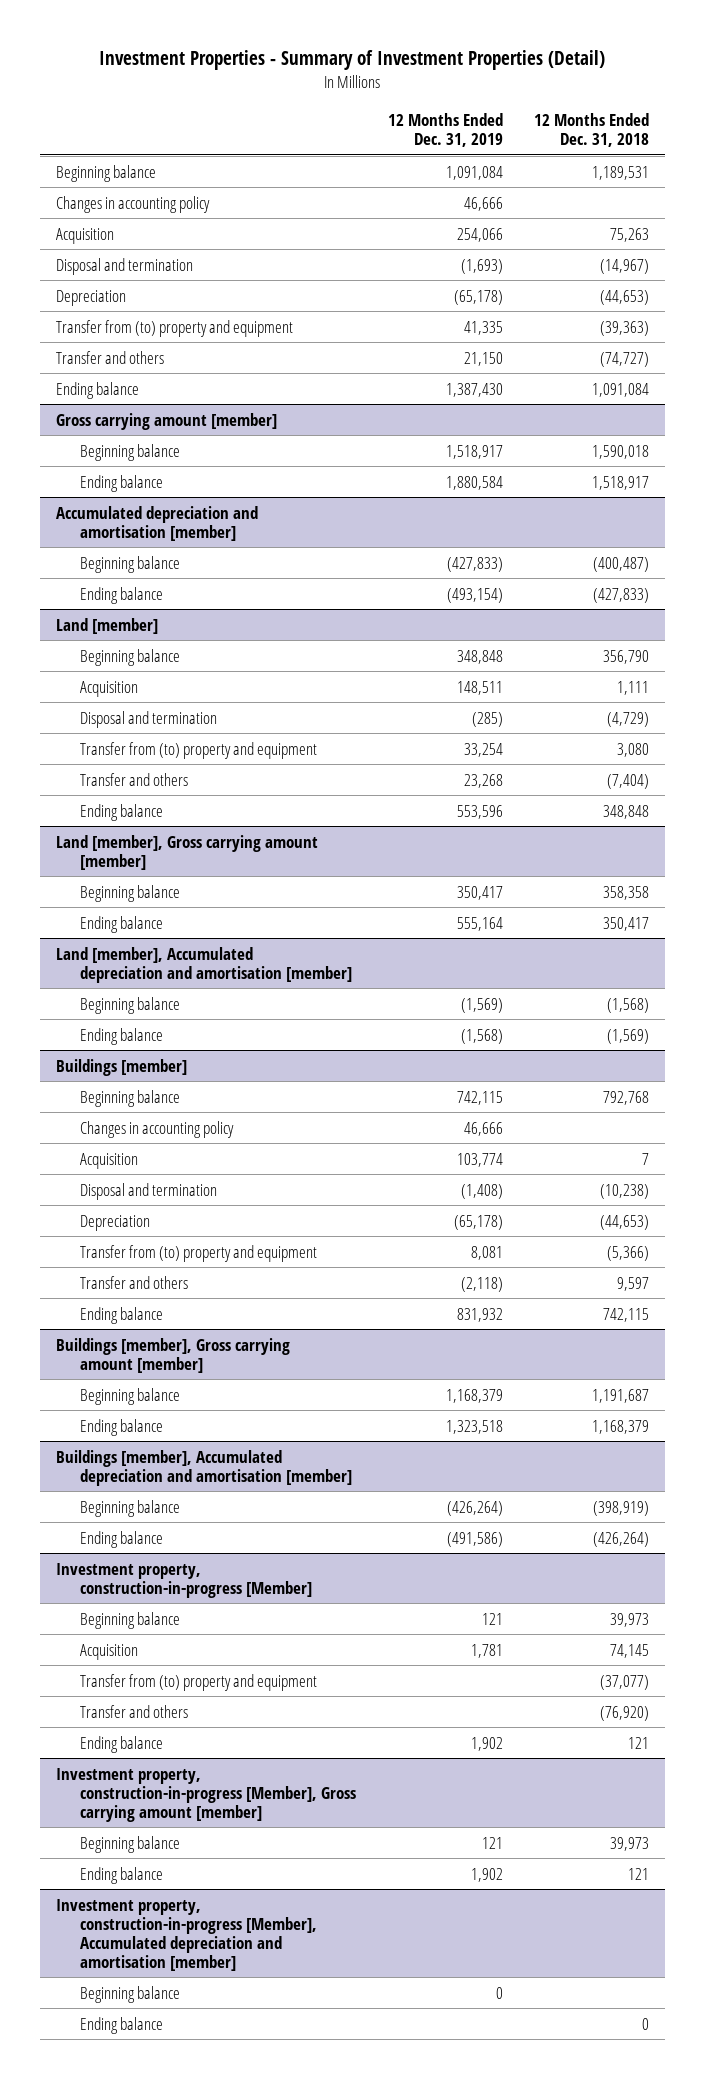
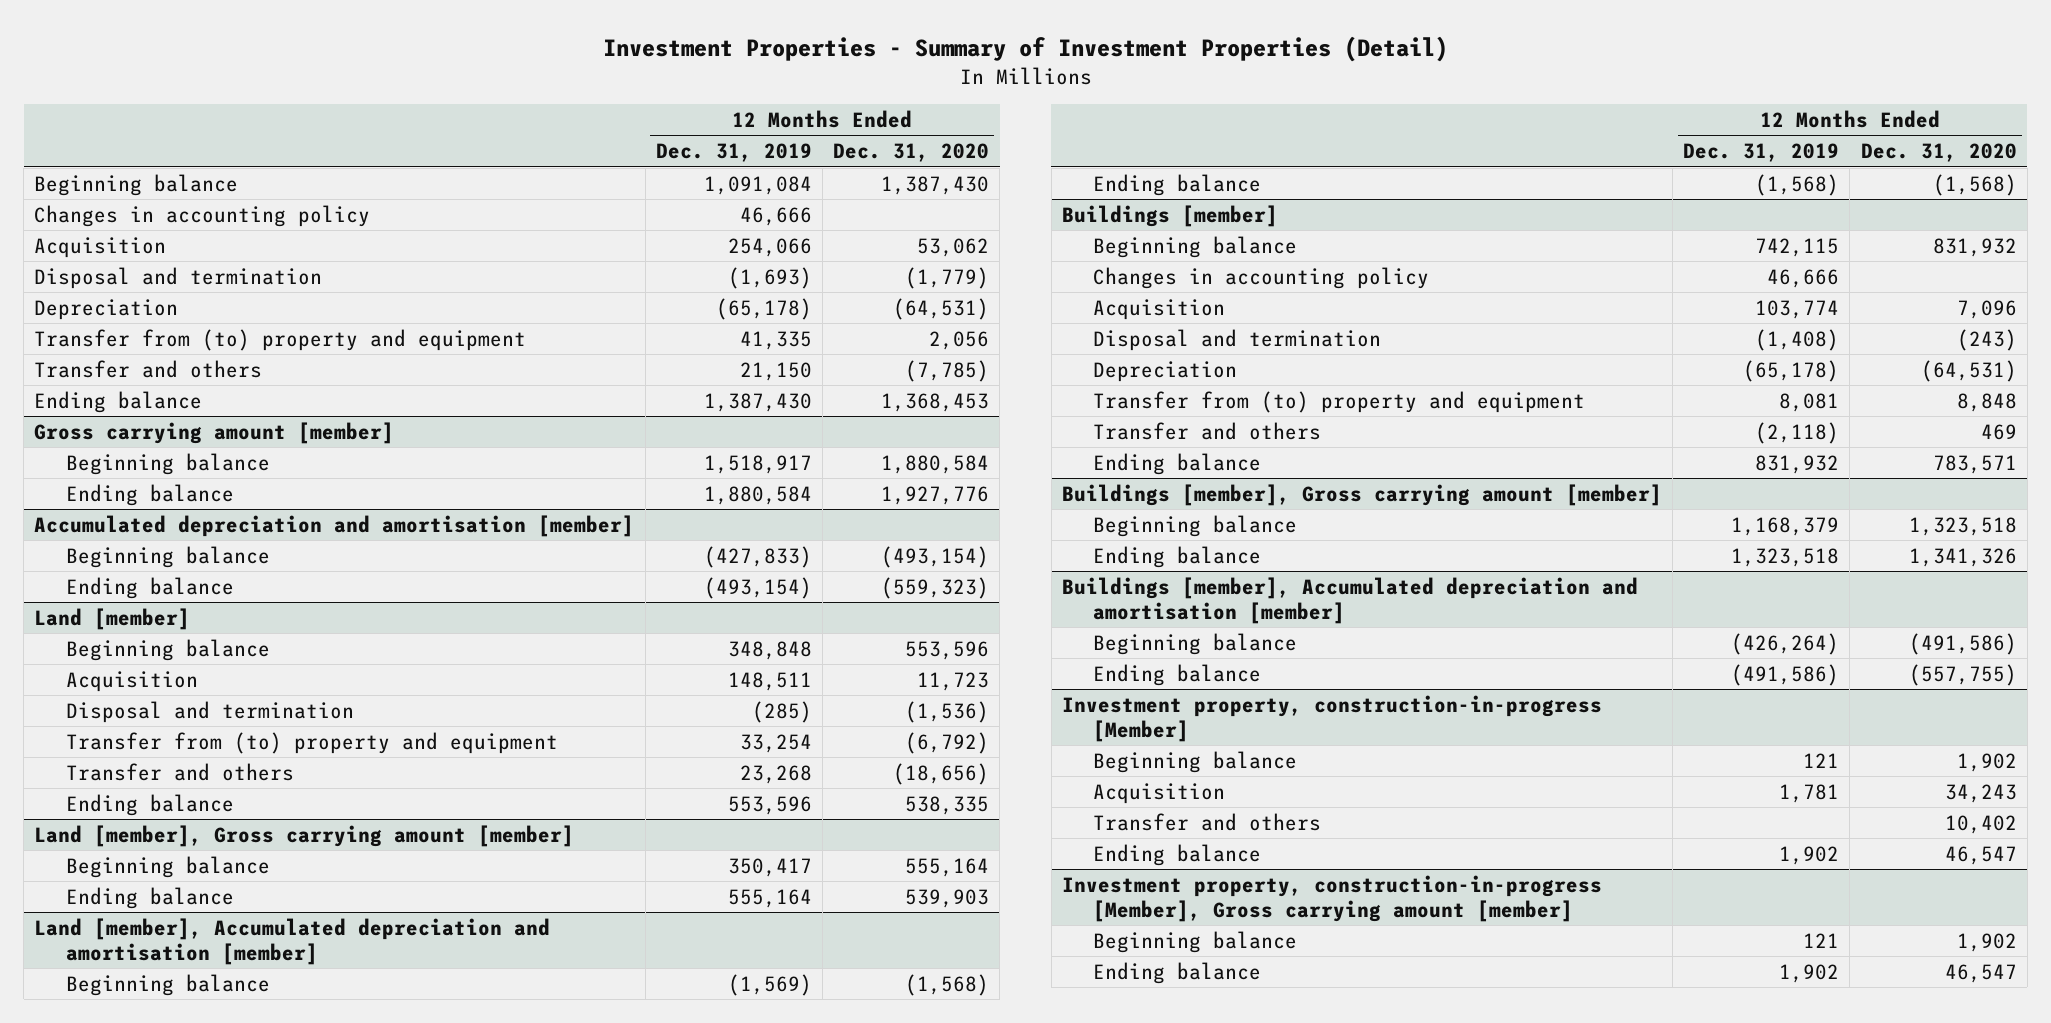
[533,112,649,147] 12 Months Ended Dec. 31, 2018 -> none
none -> [833,143,990,163] Dec. 31, 2020
[80,1673,318,1691] Transfer from (to) property and equipment -> none
[55,1898,318,1971] Investment property, construction-in-progress [Member], Accumulated depreciation and amortisation [member] -> none
[80,1985,181,2003] Beginning balance -> none
[80,2016,164,2034] Ending balance -> none

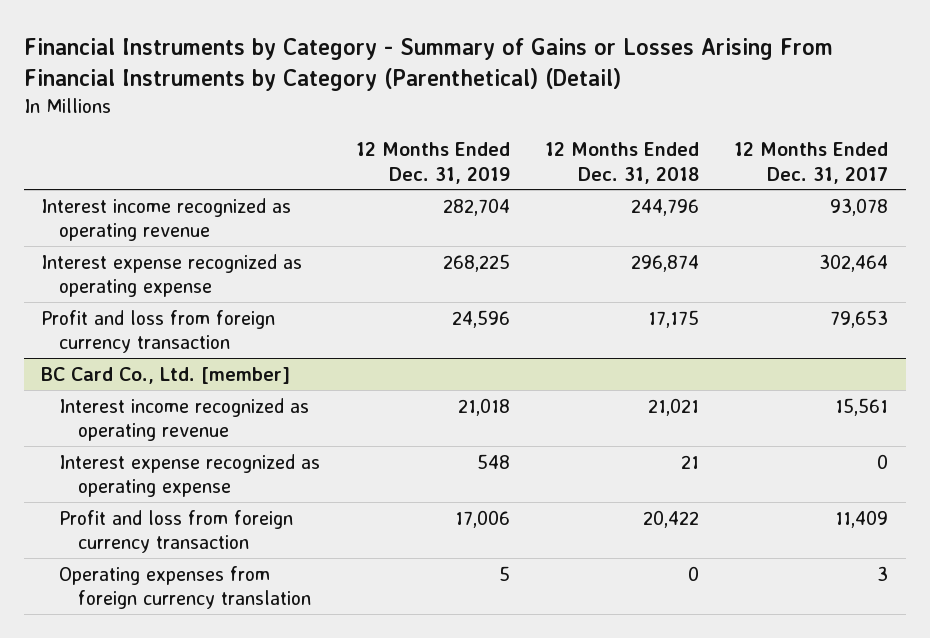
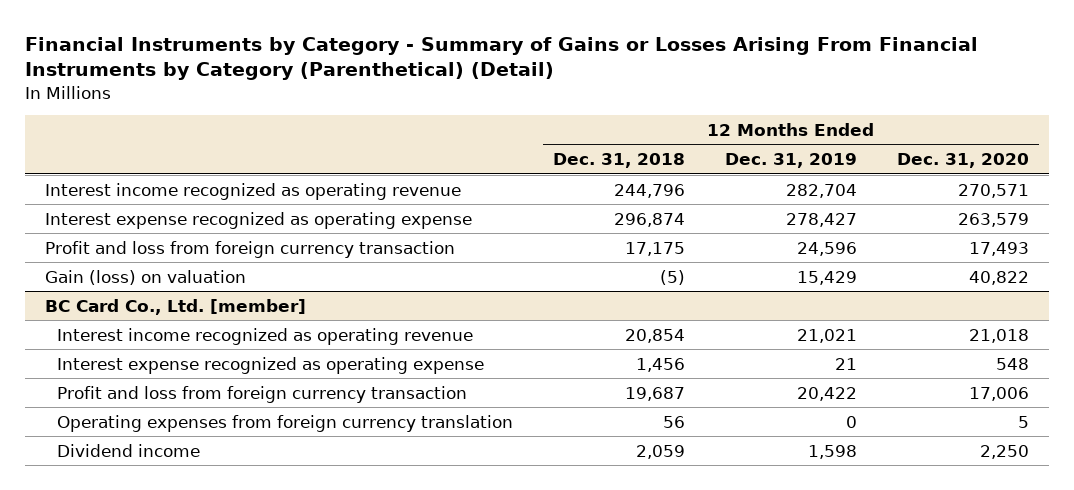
[734,142,889,184] 12 Months Ended Dec. 31, 2017 -> none
none -> [897,153,1030,169] Dec. 31, 2020
[442,253,510,272] 268,225 -> [786,212,858,227] 278,427
none -> [44,269,246,285] Gain (loss) on valuation
[457,397,510,416] 21,018 -> [797,328,858,343] 21,021
[648,397,700,416] 21,021 -> [625,328,686,343] 20,854
[476,453,510,469] 548 -> [835,357,858,370] 21
[681,454,700,469] 21 -> [636,357,686,372] 1,456
[454,509,510,528] 17,006 -> [797,386,858,401] 20,422
[643,509,700,528] 20,422 -> [625,386,686,401] 19,687
[498,565,510,581] 5 -> [846,415,858,428] 0
[688,565,700,581] 0 -> [663,415,686,428] 56
none -> [56,443,200,457] Dividend income

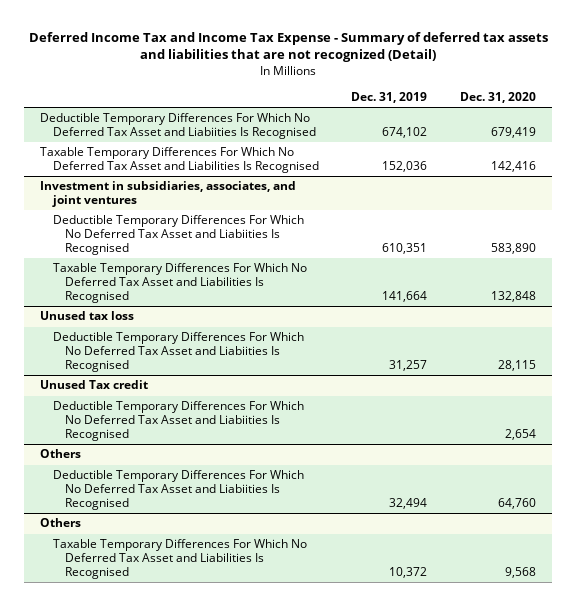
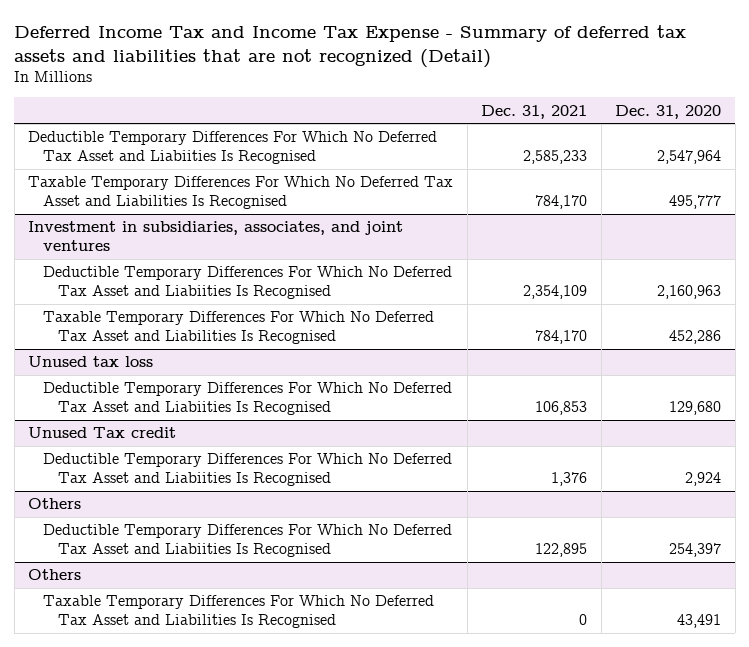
[351,91,428,103] Dec. 31, 2019 -> none
none -> [481,104,588,119] Dec. 31, 2021
[490,126,536,138] 679,419 -> [657,150,722,165] 2,547,964
[490,160,536,172] 142,416 -> [669,195,722,210] 495,777
[490,242,536,254] 583,890 -> [657,285,722,300] 2,160,963
[490,290,536,302] 132,848 -> [669,330,722,345] 452,286
[497,359,536,371] 28,115 -> [669,401,722,416] 129,680
[504,428,536,440] 2,654 -> [685,472,722,487] 2,924
[497,497,536,509] 64,760 -> [669,543,722,558] 254,397
[504,566,536,578] 9,568 -> [677,614,722,629] 43,491

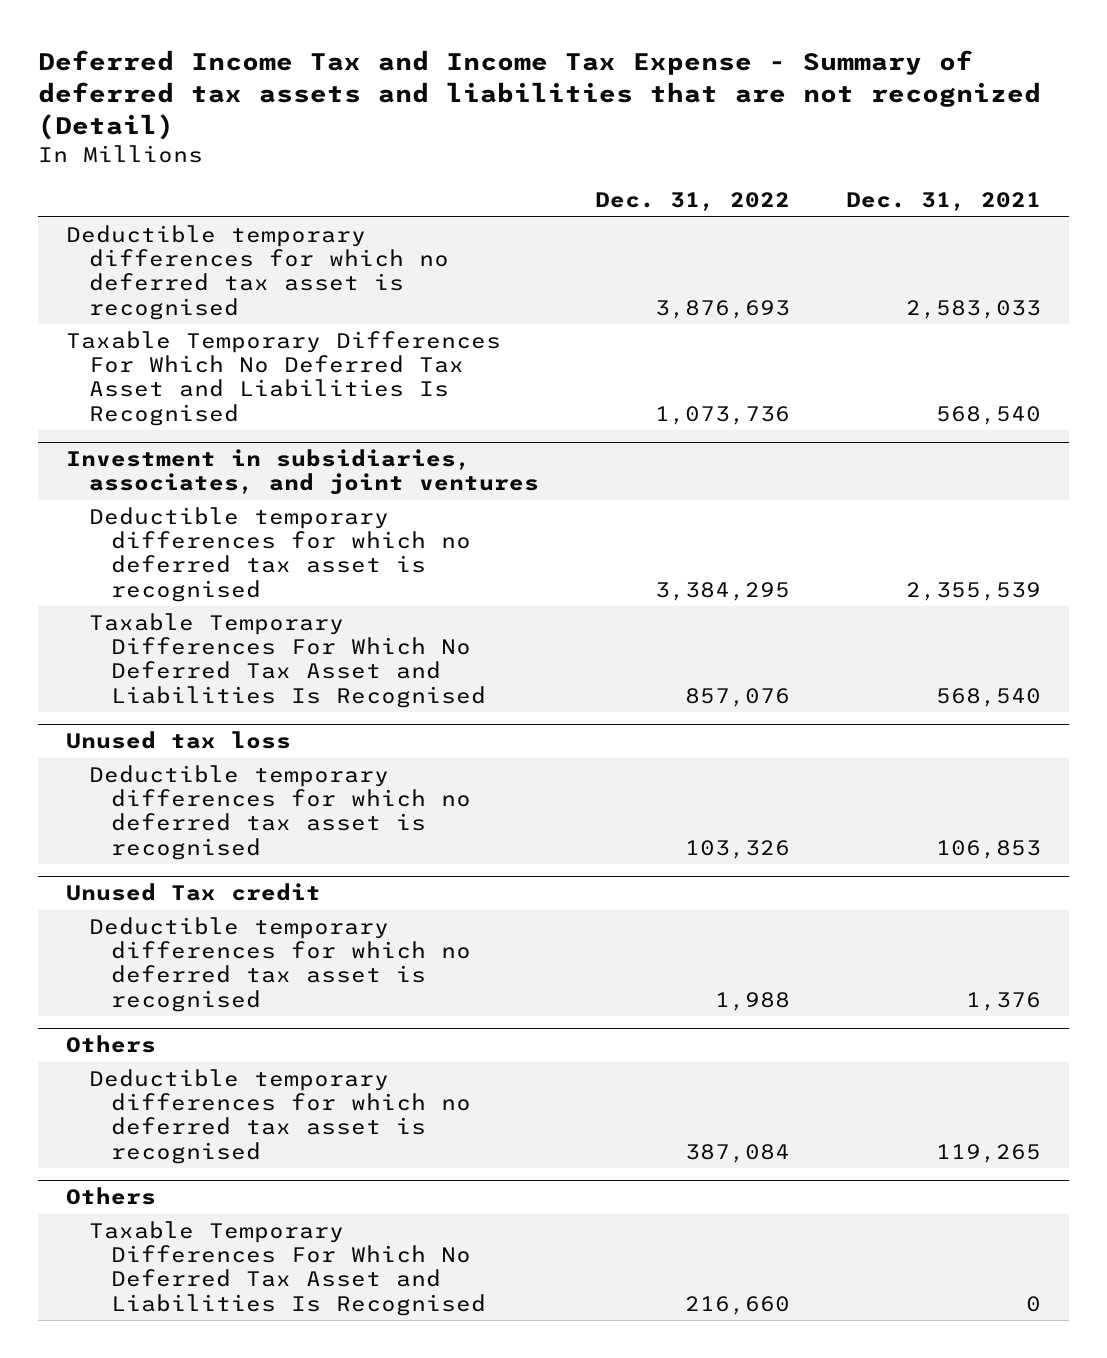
[615,104,722,119] Dec. 31, 2020 -> none
none -> [594,192,790,212] Dec. 31, 2022
[28,131,438,165] Deductible Temporary Differences For Which No Deferred Tax Asset and Liabiities Is Recognised -> [65,225,449,320] Deductible temporary differences for which no deferred tax asset is recognised
[523,150,588,165] 2,585,233 -> [906,299,1042,319] 2,583,033
[535,195,588,210] 784,170 -> [936,405,1042,425] 568,540
[42,266,452,300] Deductible Temporary Differences For Which No Deferred Tax Asset and Liabiities Is Recognised -> [88,507,472,602] Deductible temporary differences for which no deferred tax asset is recognised
[523,285,588,300] 2,354,109 -> [906,581,1042,601] 2,355,539
[535,330,588,345] 784,170 -> [936,687,1042,707] 568,540
[42,382,452,416] Deductible Temporary Differences For Which No Deferred Tax Asset and Liabiities Is Recognised -> [88,765,472,860] Deductible temporary differences for which no deferred tax asset is recognised
[42,453,452,487] Deductible Temporary Differences For Which No Deferred Tax Asset and Liabiities Is Recognised -> [88,917,472,1012] Deductible temporary differences for which no deferred tax asset is recognised
[42,524,452,558] Deductible Temporary Differences For Which No Deferred Tax Asset and Liabiities Is Recognised -> [88,1069,472,1164] Deductible temporary differences for which no deferred tax asset is recognised
[535,543,588,558] 122,895 -> [936,1143,1042,1163] 119,265

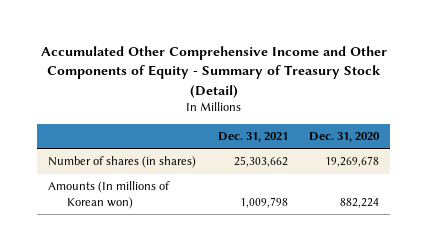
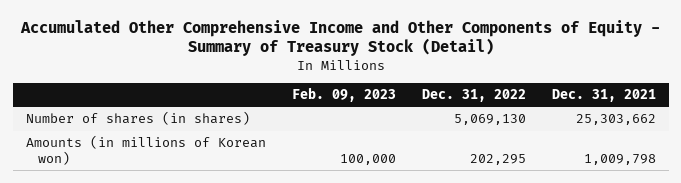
[309,132,381,143] Dec. 31, 2020 -> none
none -> [291,86,396,102] Feb. 09, 2023
none -> [421,88,526,102] Dec. 31, 2022
[47,181,170,209] Amounts (In millions of Korean won) -> [25,135,266,166] Amounts (in millions of Korean won)

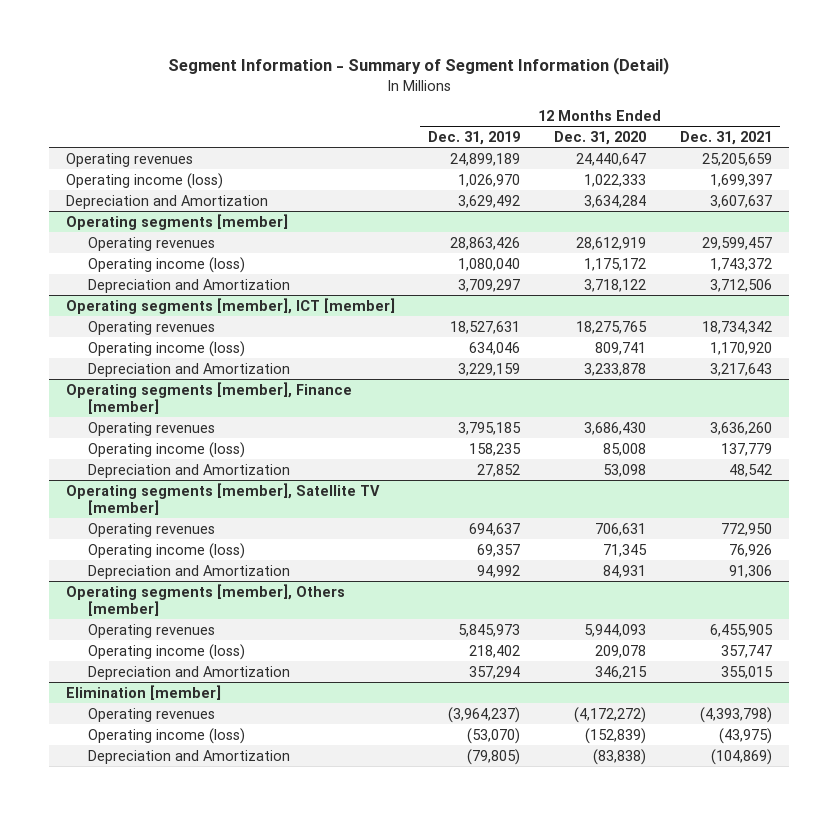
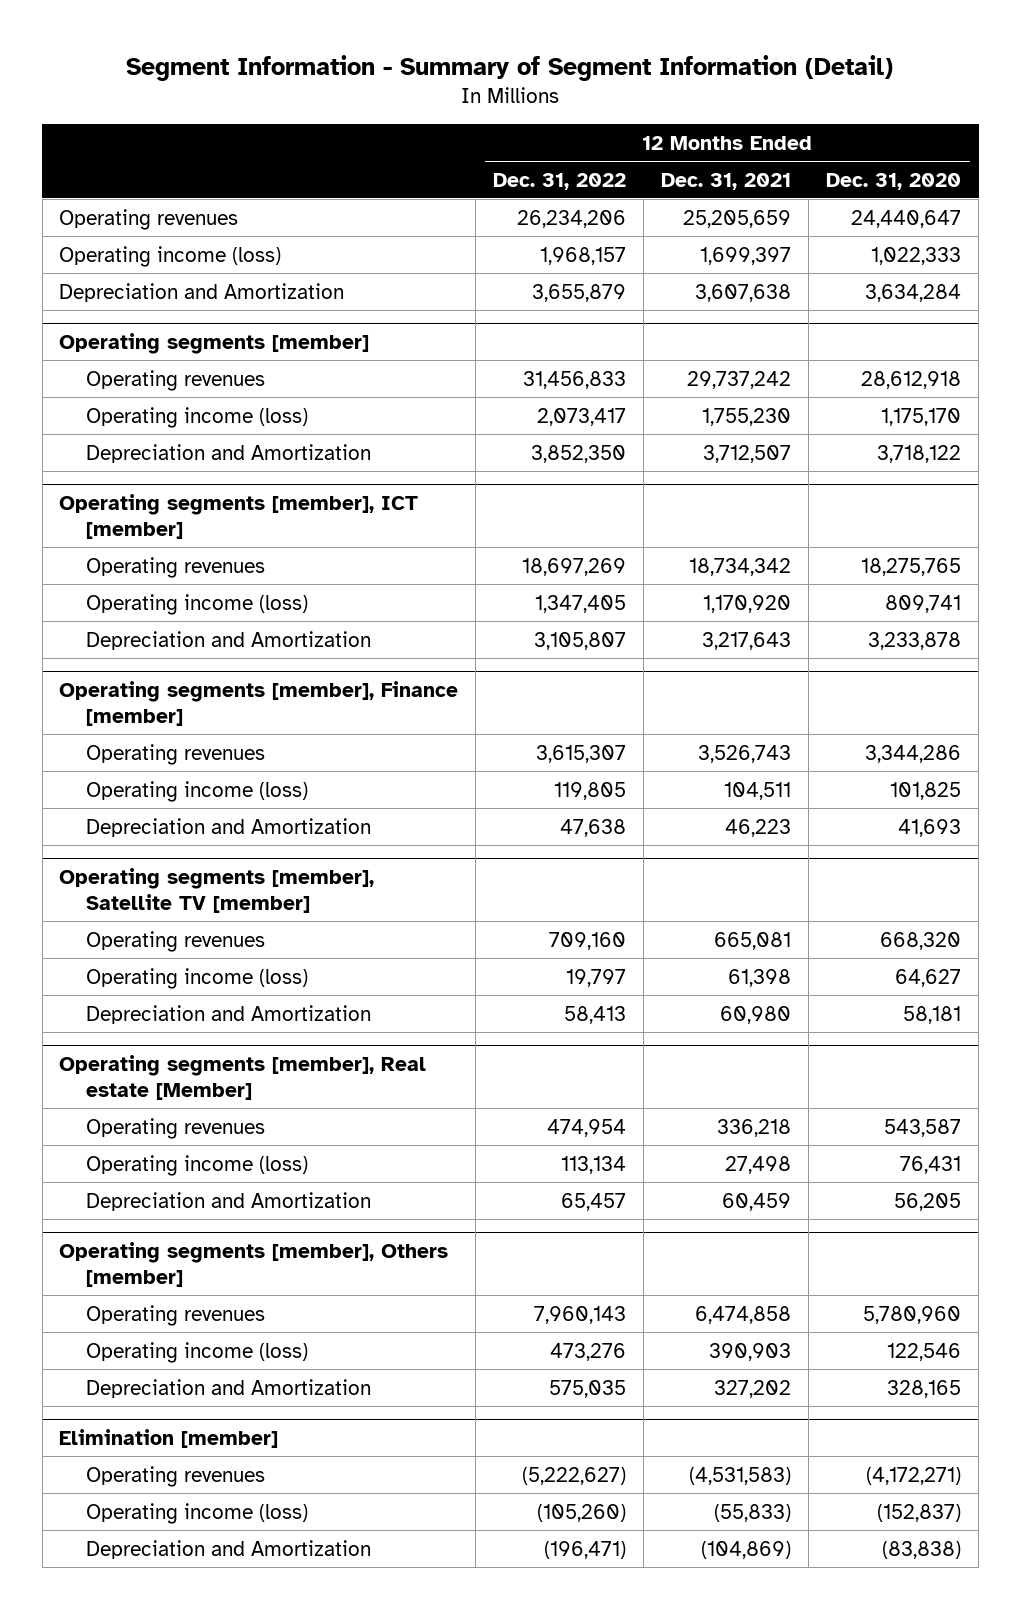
[428,131,521,146] Dec. 31, 2019 -> none
none -> [493,172,627,190] Dec. 31, 2022
[709,194,772,208] 3,607,637 -> [695,283,792,302] 3,607,638
[576,236,647,250] 28,612,919 -> [861,370,962,389] 28,612,918
[701,236,772,250] 29,599,457 -> [687,370,792,389] 29,737,242
[584,257,647,271] 1,175,172 -> [881,407,962,426] 1,175,170
[709,257,772,271] 1,743,372 -> [702,407,792,426] 1,755,230
[709,278,772,292] 3,712,506 -> [703,444,792,463] 3,712,507
[584,421,647,435] 3,686,430 -> [865,744,962,763] 3,344,286
[709,421,772,435] 3,636,260 -> [698,744,792,763] 3,526,743
[603,442,647,456] 85,008 -> [890,781,962,800] 101,825
[720,442,772,456] 137,779 -> [724,781,792,800] 104,511
[603,463,647,477] 53,098 -> [898,818,962,837] 41,693
[728,463,772,477] 48,542 -> [725,818,792,837] 46,223
[595,522,647,536] 706,631 -> [880,931,962,950] 668,320
[720,522,772,536] 772,950 -> [714,931,792,950] 665,081
[603,543,648,557] 71,345 -> [895,968,962,987] 64,627
[728,543,772,557] 76,926 -> [728,968,792,987] 61,398
[603,564,647,578] 84,931 -> [903,1005,962,1024] 58,181
[728,564,772,578] 91,306 -> [720,1005,792,1024] 60,980
none -> [59,1054,427,1100] Operating segments [member], Real estate [Member]
none -> [85,1117,265,1139] Operating revenues
none -> [85,1154,308,1176] Operating income (loss)
none -> [85,1191,371,1211] Depreciation and Amortization
[584,623,647,637] 5,944,093 -> [863,1305,962,1324] 5,780,960
[709,623,773,637] 6,455,905 -> [695,1305,792,1324] 6,474,858
[595,644,647,658] 209,078 -> [887,1342,962,1361] 122,546
[720,644,772,658] 357,747 -> [709,1342,792,1361] 390,903
[595,665,648,679] 346,215 -> [887,1379,962,1398] 328,165
[720,665,773,679] 355,015 -> [714,1379,792,1398] 327,202
[574,706,647,723] (4,172,272) -> [866,1466,962,1485] (4,172,271)
[699,706,772,723] (4,393,798) -> [689,1466,792,1485] (4,531,583)
[585,727,647,744] (152,839) -> [877,1503,962,1522] (152,837)
[718,727,772,744] (43,975) -> [714,1503,792,1522] (55,833)

